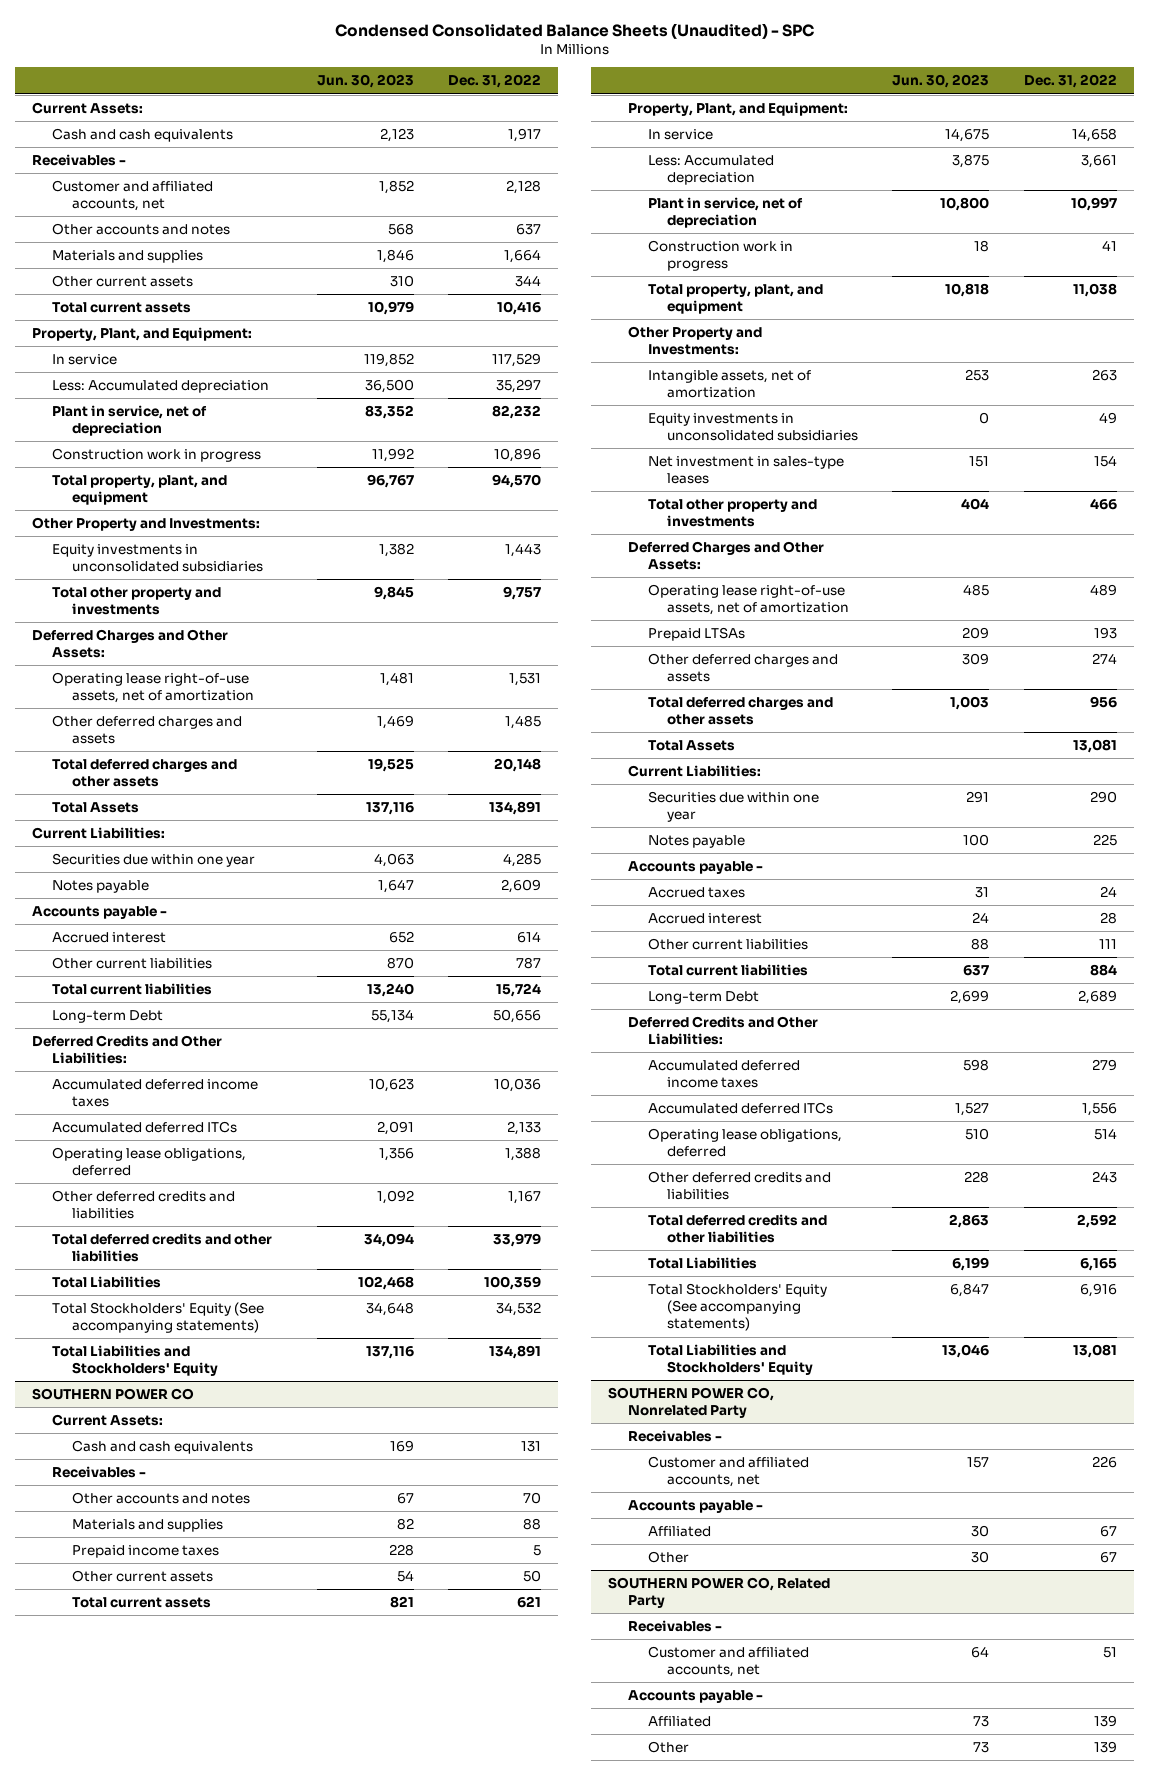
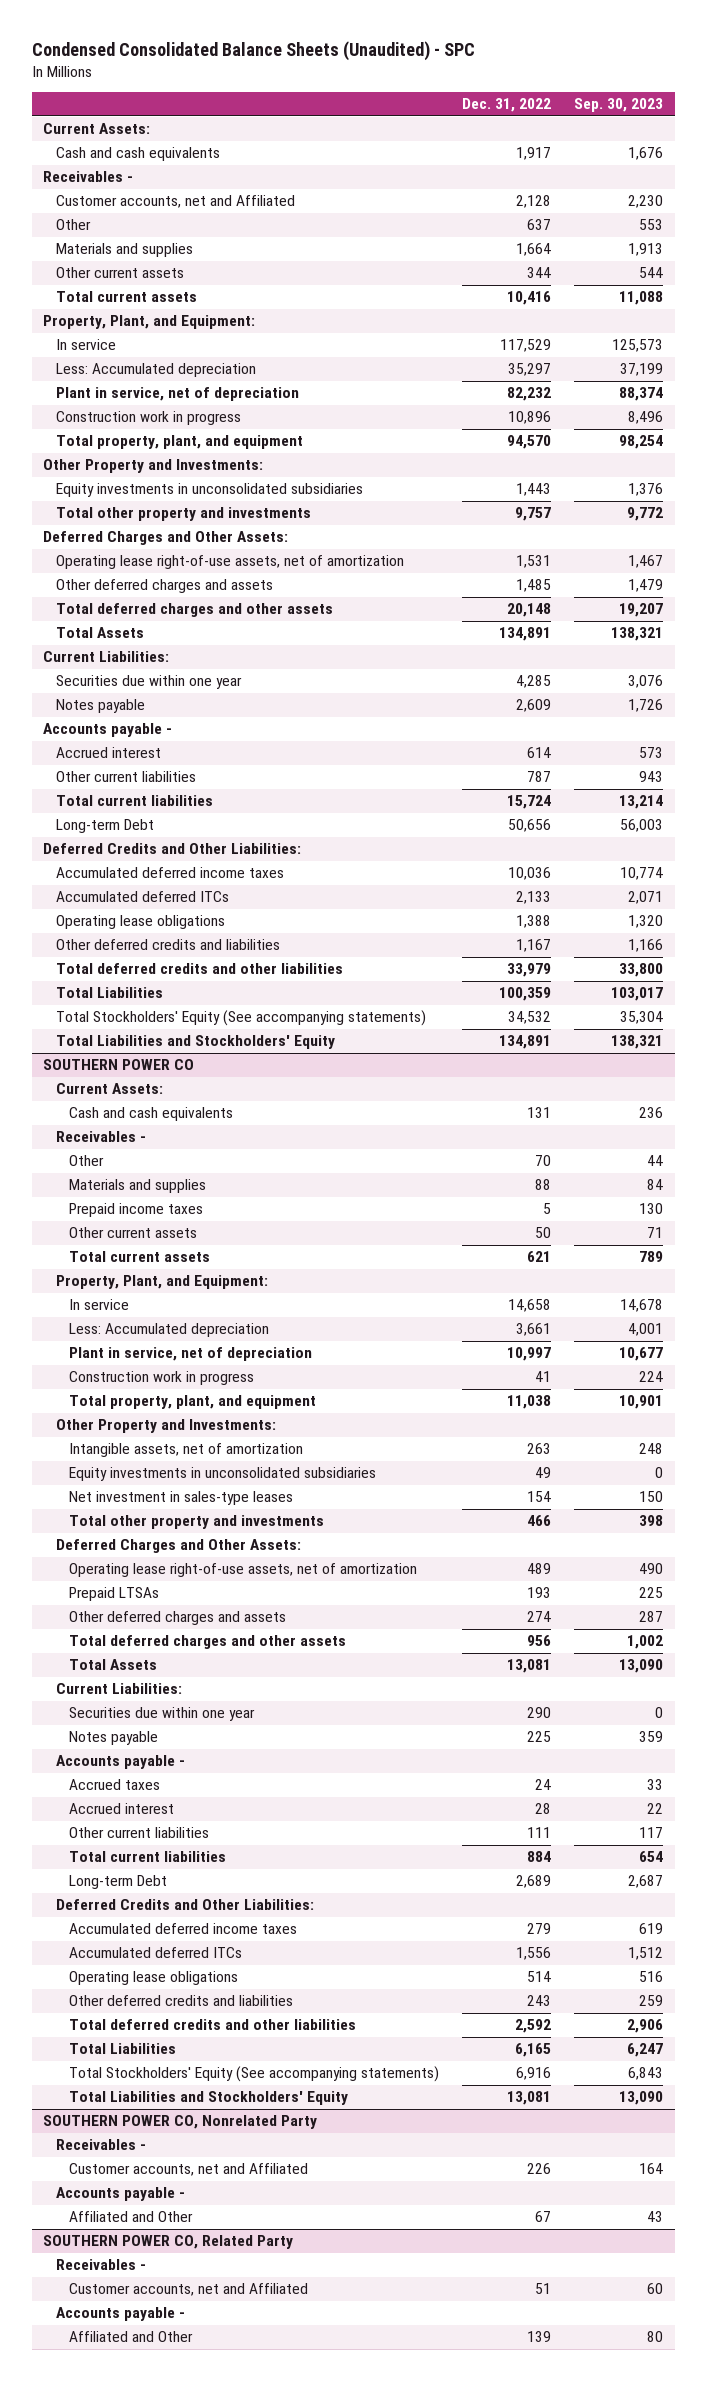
[316,74,414,89] Jun. 30, 2023 -> none
none -> [574,98,664,113] Sep. 30, 2023
[52,180,214,212] Customer and affiliated accounts, net -> [56,195,296,209] Customer accounts, net and Affiliated
[52,223,231,236] Other accounts and notes -> [56,219,92,231] Other
[52,1147,247,1177] Operating lease obligations, deferred -> [56,915,226,930] Operating lease obligations
[71,1492,250,1505] Other accounts and notes -> none
none -> [69,1155,105,1167] Other
[647,1128,842,1158] Operating lease obligations, deferred -> [69,1971,239,1986] Operating lease obligations
[647,1456,809,1488] Customer and affiliated accounts, net -> [69,2163,309,2177] Customer accounts, net and Affiliated
[647,1551,689,1564] Other -> none
[647,1526,711,1538] Affiliated -> [69,2211,194,2223] Affiliated and Other
[647,1646,809,1678] Customer and affiliated accounts, net -> [69,2283,309,2297] Customer accounts, net and Affiliated
[647,1741,689,1754] Other -> none
[647,1716,711,1728] Affiliated -> [69,2331,194,2343] Affiliated and Other

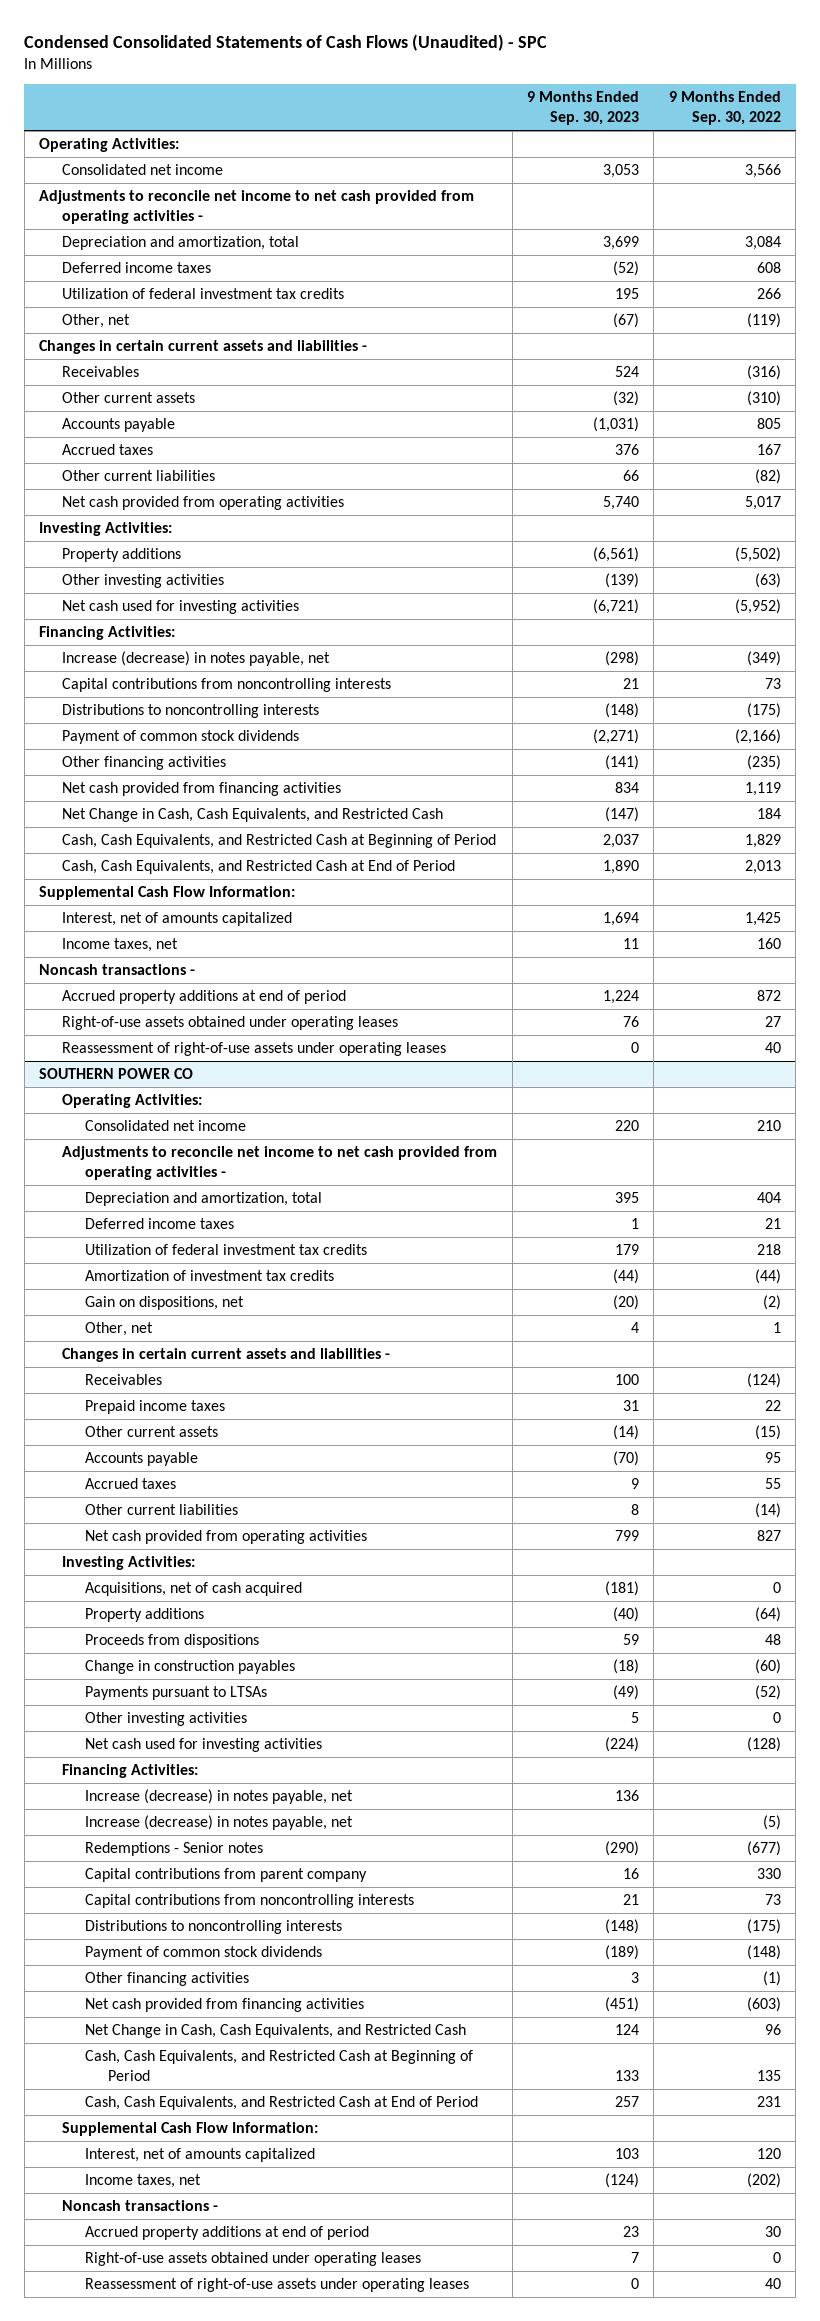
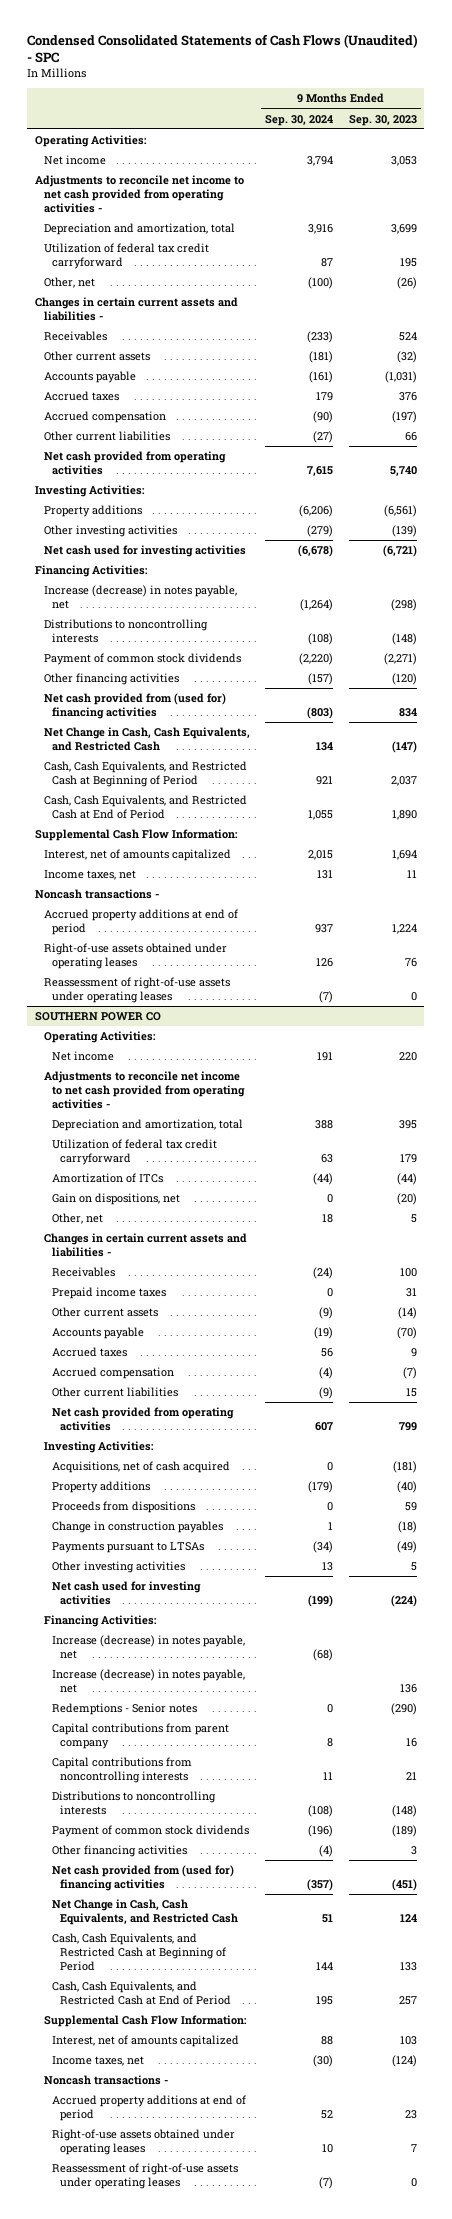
[668,91,781,125] 9 Months Ended Sep. 30, 2022 -> none
none -> [265,114,334,126] Sep. 30, 2024
[62,164,224,176] Consolidated net income -> [43,155,106,166] Net income
[62,262,212,274] Deferred income taxes -> none
[62,288,345,300] Utilization of federal investment tax credits -> [43,243,209,270] Utilization of federal tax credit carryforward
[613,313,640,329] (67) -> [396,277,417,290] (26)
none -> [43,411,166,424] Accrued compensation
[62,678,392,693] Capital contributions from noncontrolling interests -> none
[605,755,640,771] (141) -> [391,673,417,686] (120)
[62,782,342,797] Net cash provided from financing activities -> [43,693,226,720] Net cash provided from (used for) financing activities
[84,1120,246,1132] Consolidated net income -> [52,1051,115,1062] Net income
[84,1218,234,1230] Deferred income taxes -> none
[84,1244,367,1256] Utilization of federal investment tax credits -> [52,1139,218,1166] Utilization of federal tax credit carryforward
[84,1270,334,1282] Amortization of investment tax credits -> [52,1173,164,1184] Amortization of ITCs
[631,1322,640,1334] 4 -> [410,1214,417,1224] 5
none -> [52,1367,175,1380] Accrued compensation
[631,1504,640,1516] 8 -> [405,1388,417,1398] 15
[84,1789,353,1805] Increase (decrease) in notes payable, net -> [52,1669,246,1694] Increase (decrease) in notes payable, net
[84,1998,364,2013] Net cash provided from financing activities -> [52,1865,235,1892] Net cash provided from (used for) financing activities

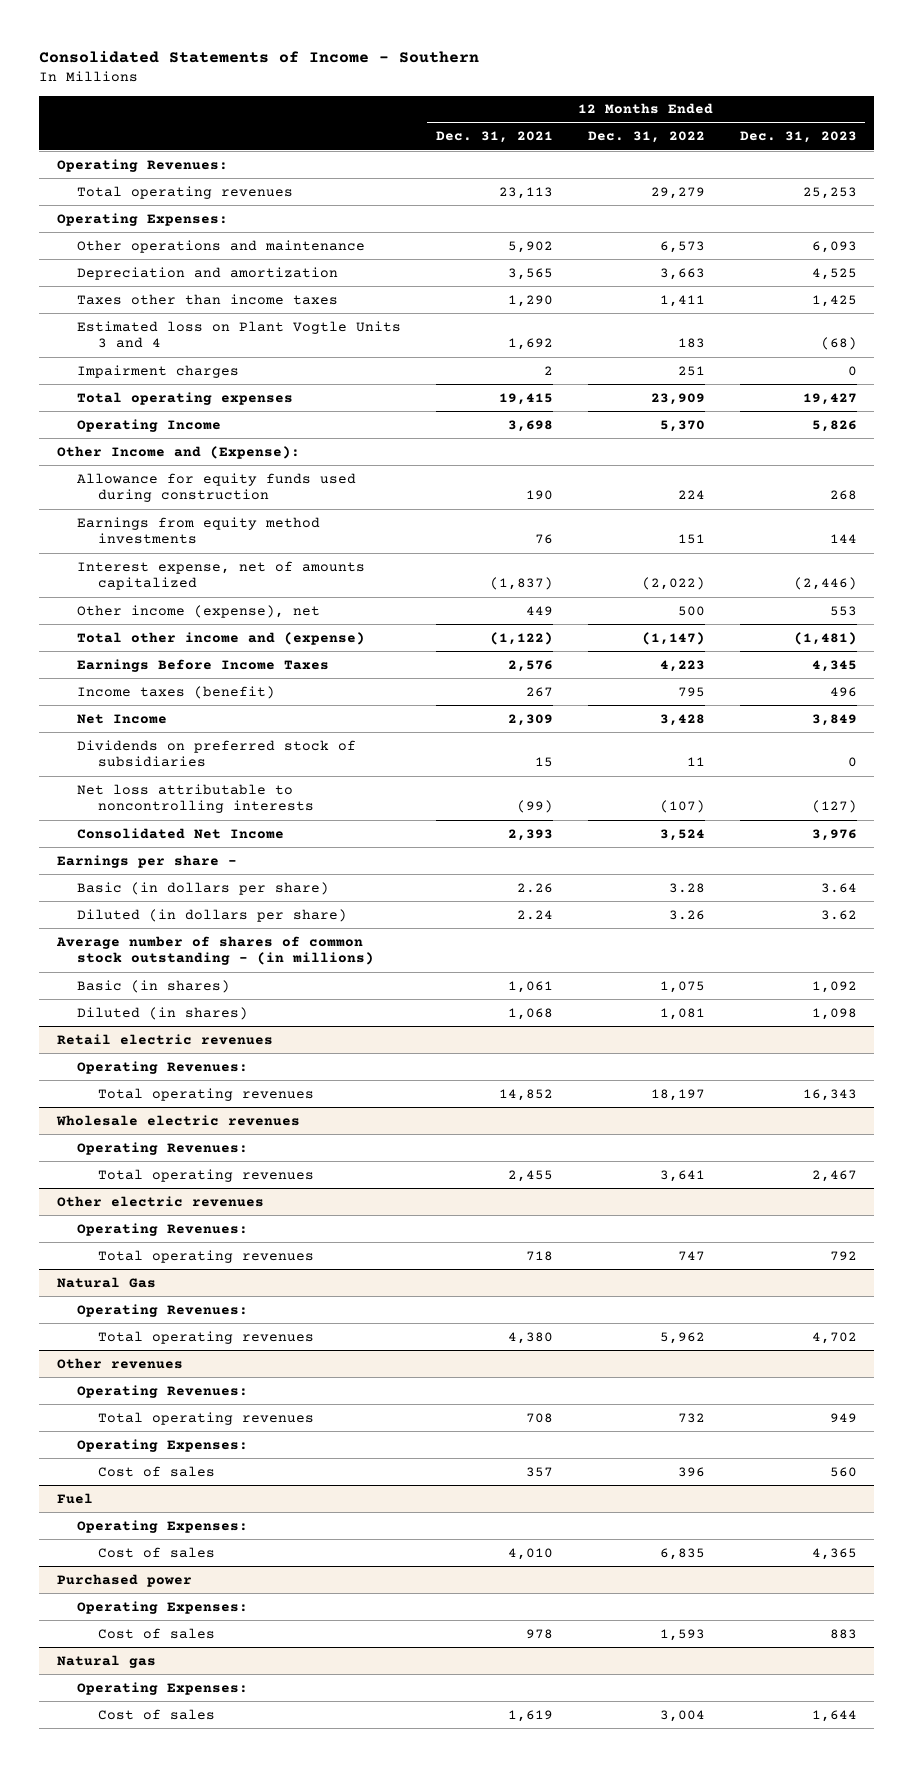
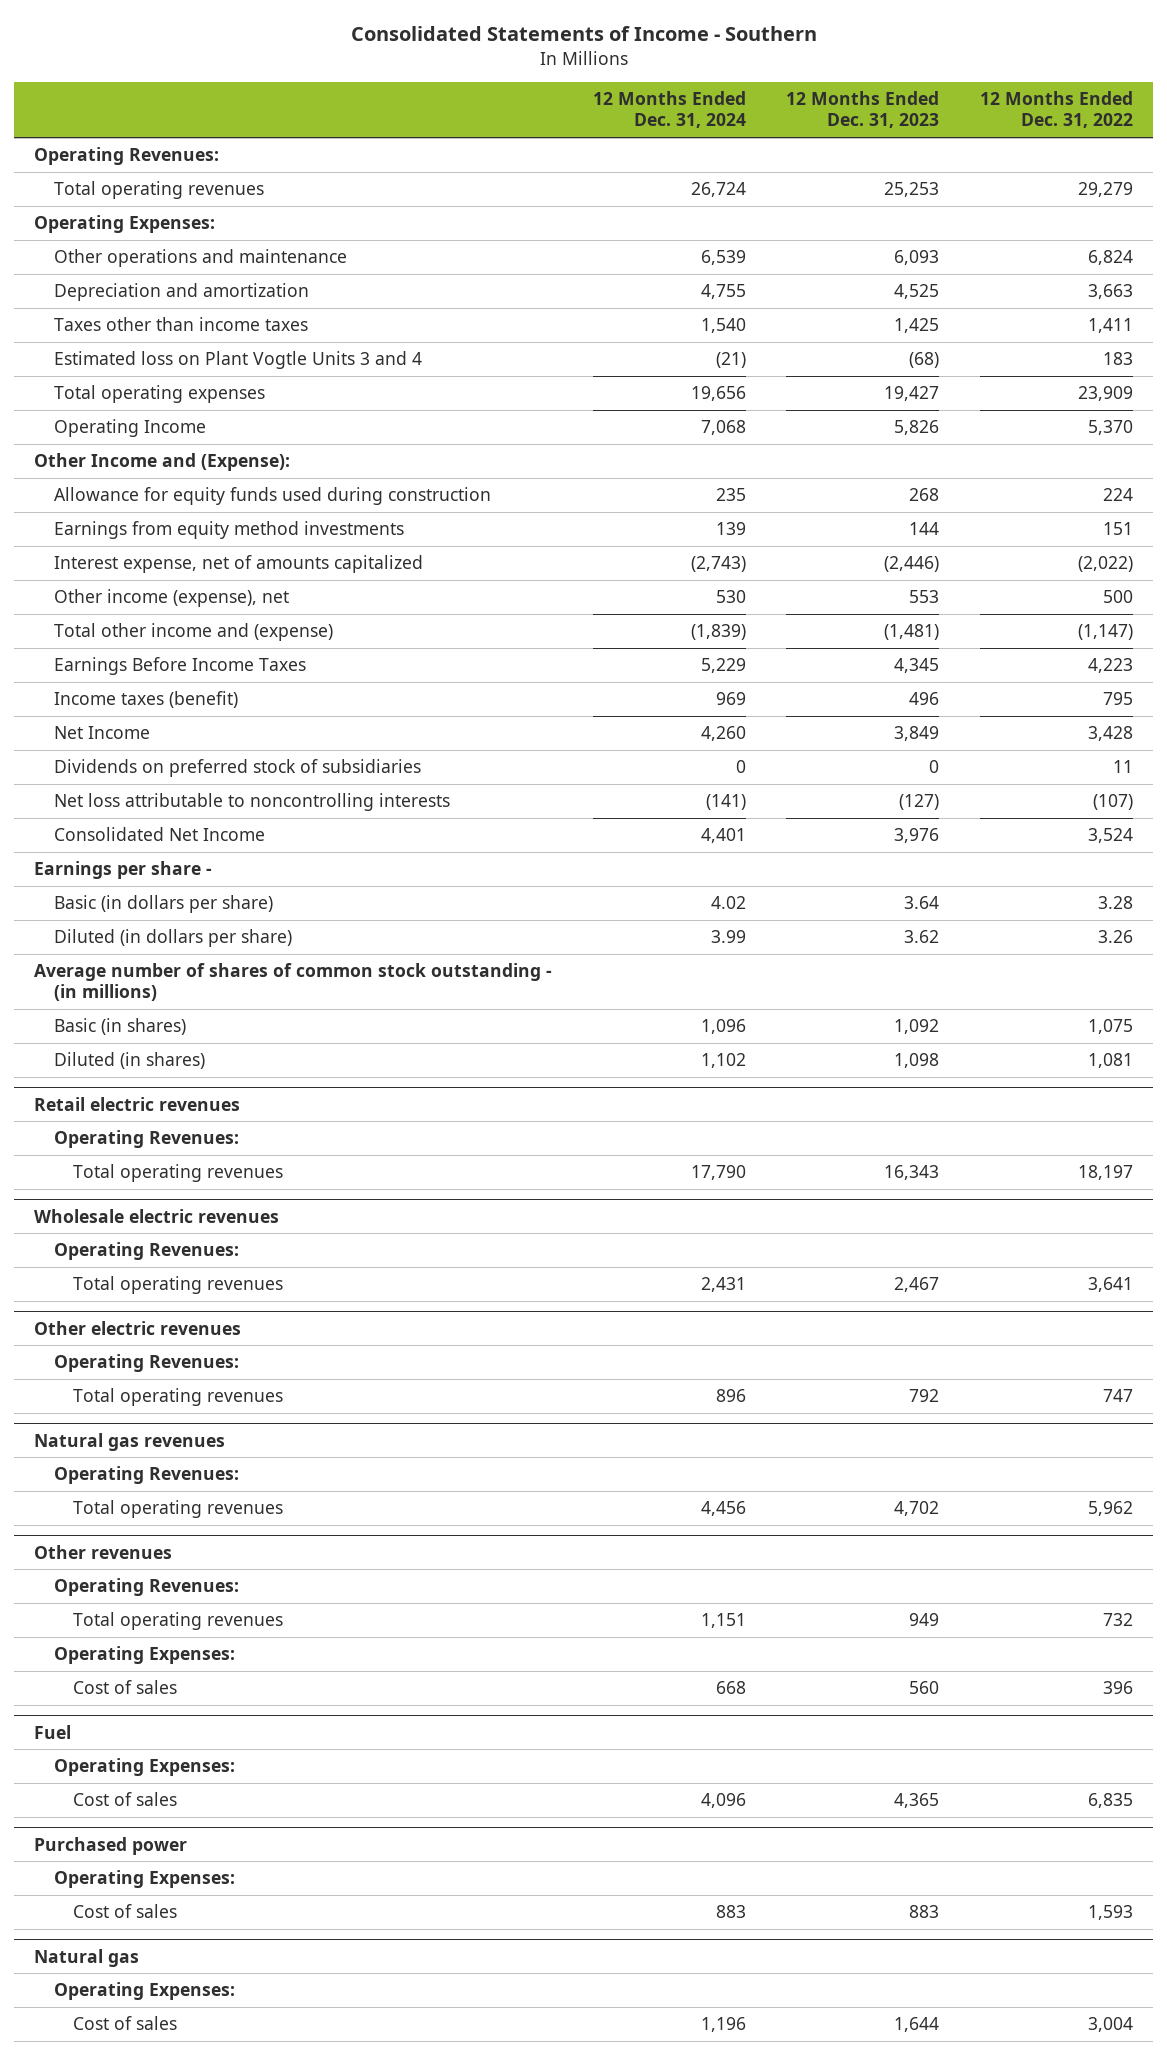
[436,131,554,144] Dec. 31, 2021 -> none
none -> [592,91,746,129] 12 Months Ended Dec. 31, 2024
[659,240,705,253] 6,573 -> [1087,250,1133,266] 6,824
[77,364,240,378] Impairment charges -> none
[56,1276,156,1288] Natural Gas -> [34,1432,226,1451] Natural gas revenues

